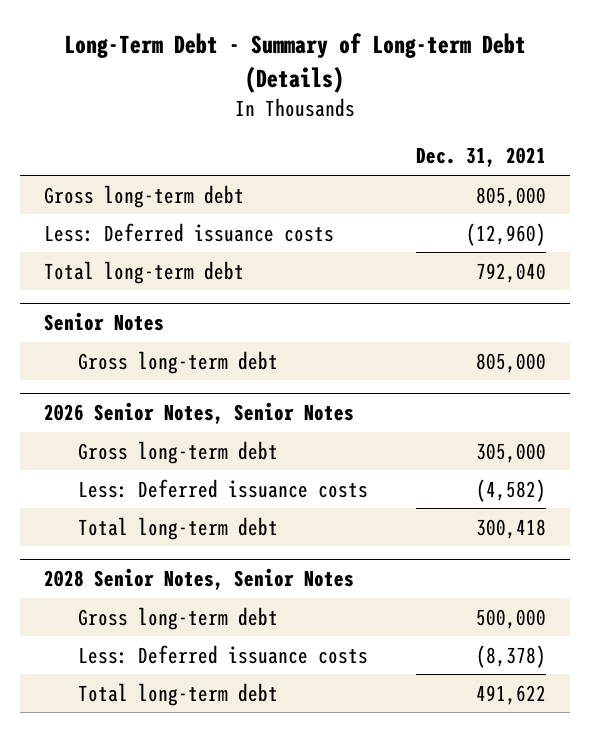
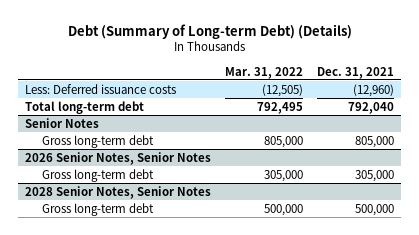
[63,33,526,93] Long-Term Debt - Summary of Long-term Debt (Details) -> [67,23,352,39] Debt (Summary of Long-term Debt) (Details)
none -> [225,66,304,79] Mar. 31, 2022
[44,184,245,208] Gross long-term debt -> none
[77,478,368,498] Less: Deferred issuance costs -> none
[77,516,278,540] Total long-term debt -> none
[77,644,368,664] Less: Deferred issuance costs -> none
[77,682,278,706] Total long-term debt -> none

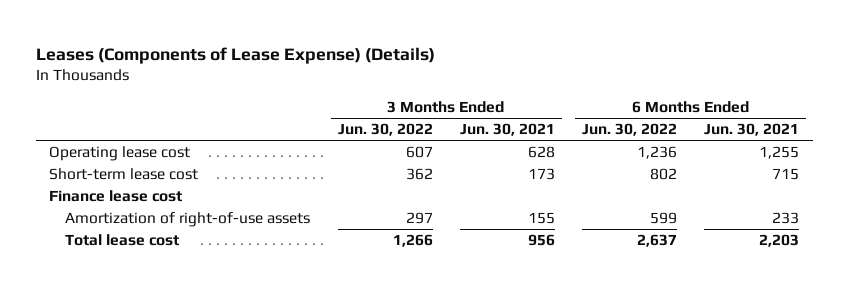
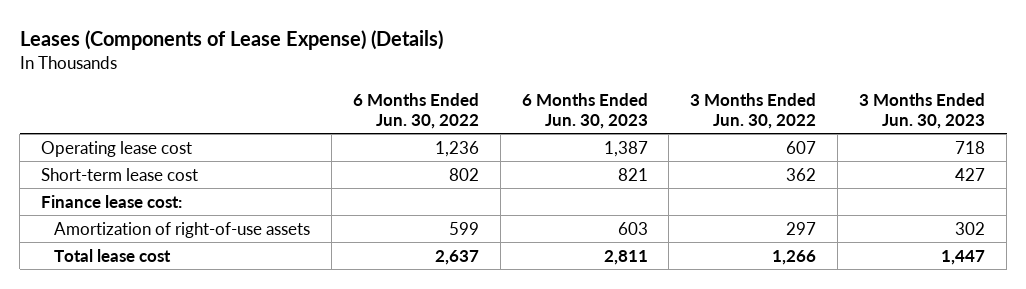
[459,123,555,137] Jun. 30, 2021 -> none
[704,123,800,137] Jun. 30, 2021 -> none
none -> [521,92,648,129] 6 Months Ended Jun. 30, 2023
none -> [859,92,986,129] 3 Months Ended Jun. 30, 2023
[49,190,183,203] Finance lease cost -> [41,194,183,208] Finance lease cost:

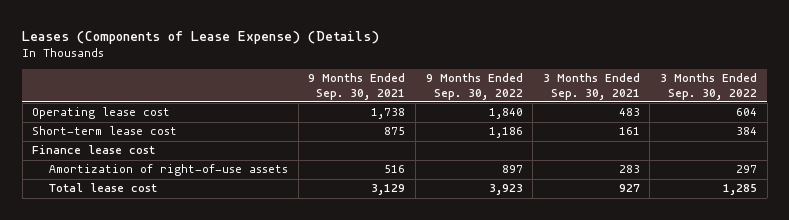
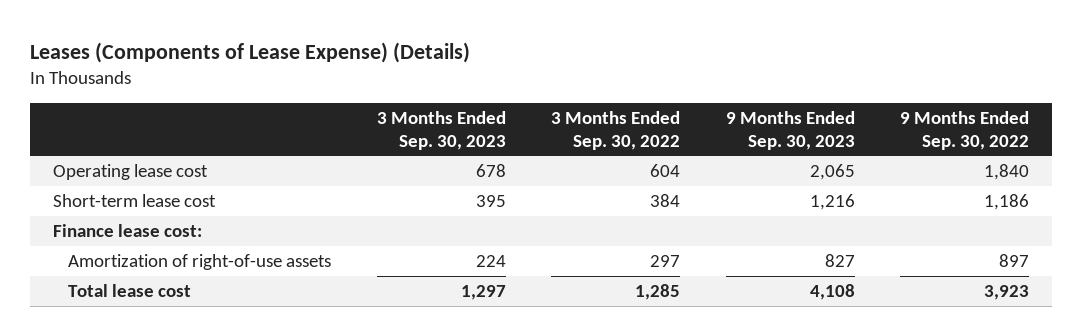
[308,73,406,100] 9 Months Ended Sep. 30, 2021 -> none
[542,73,640,100] 3 Months Ended Sep. 30, 2021 -> none
none -> [376,111,506,150] 3 Months Ended Sep. 30, 2023
none -> [725,111,855,150] 9 Months Ended Sep. 30, 2023
[32,145,156,155] Finance lease cost -> [52,223,202,237] Finance lease cost:

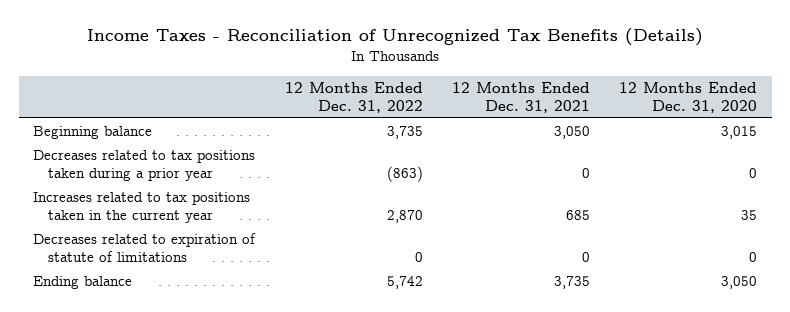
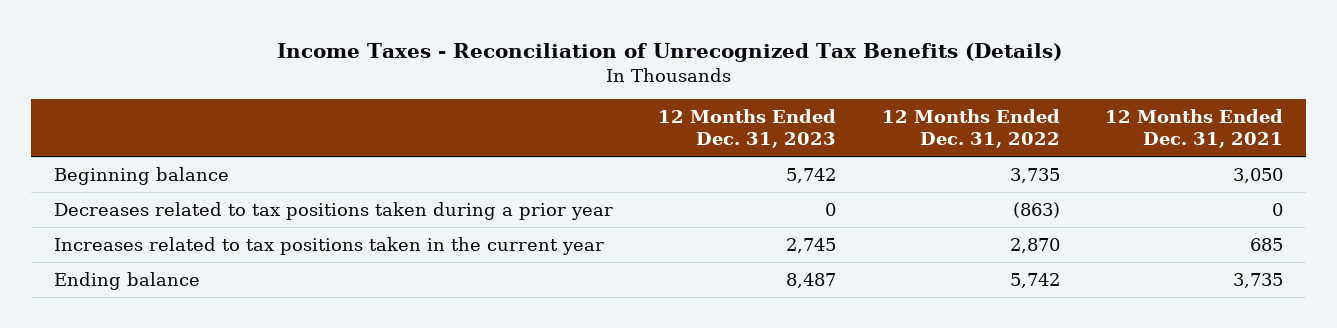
[619,81,758,114] 12 Months Ended Dec. 31, 2020 -> none
none -> [658,108,837,149] 12 Months Ended Dec. 31, 2023
[33,232,257,263] Decreases related to expiration of statute of limitations -> none

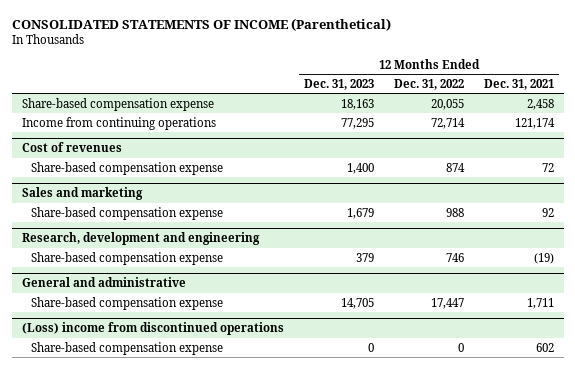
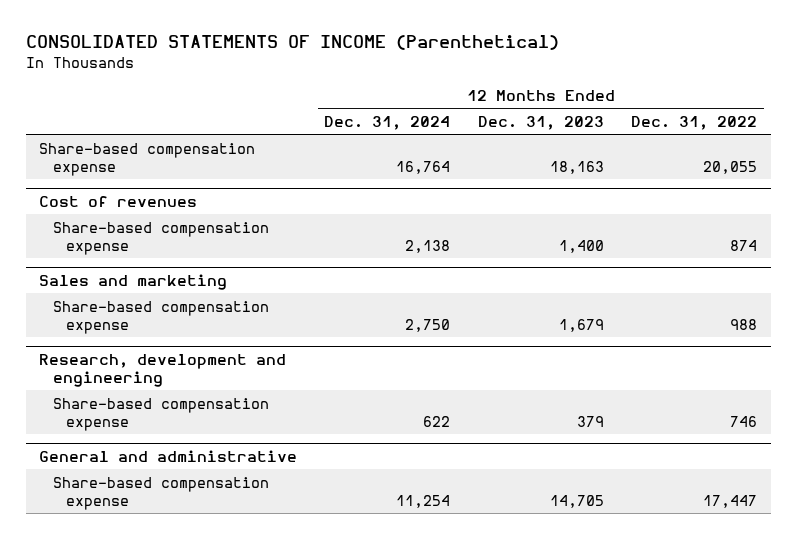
[483,78,554,90] Dec. 31, 2021 -> none
none -> [324,115,451,130] Dec. 31, 2024
[21,116,216,130] Income from continuing operations -> none
[21,322,284,336] (Loss) income from discontinued operations -> none
[30,341,223,355] Share-based compensation expense -> none

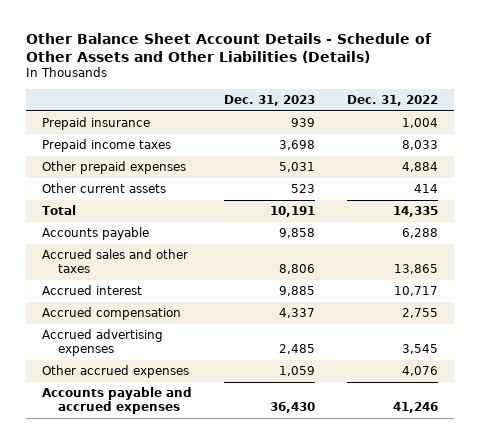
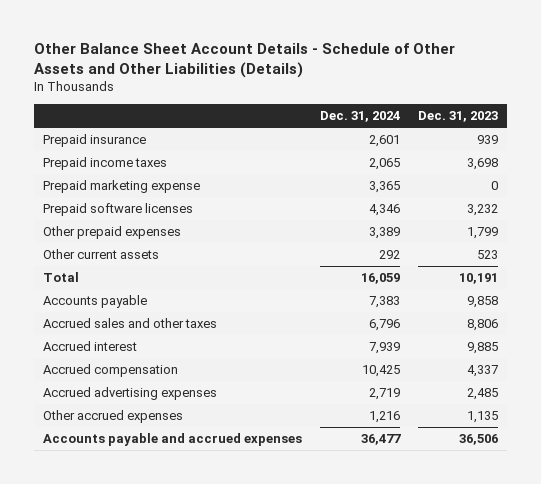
[346,95,438,107] Dec. 31, 2022 -> none
none -> [319,111,400,123] Dec. 31, 2024
none -> [42,180,200,194] Prepaid marketing expense
none -> [42,203,193,217] Prepaid software licenses
[278,162,315,173] 5,031 -> [466,227,498,240] 1,799
[278,366,315,377] 1,059 -> [466,411,498,424] 1,135
[269,402,315,414] 36,430 -> [458,434,498,446] 36,506

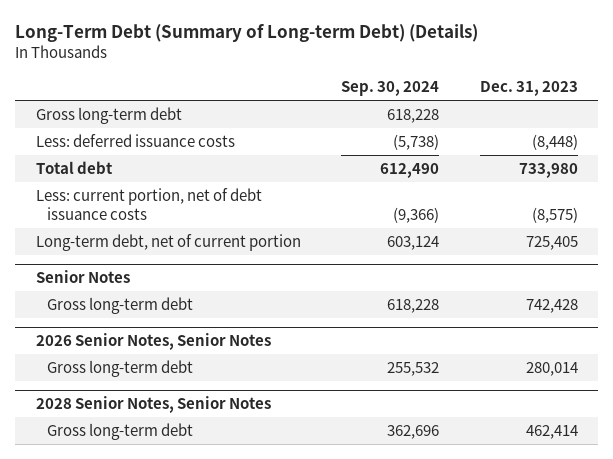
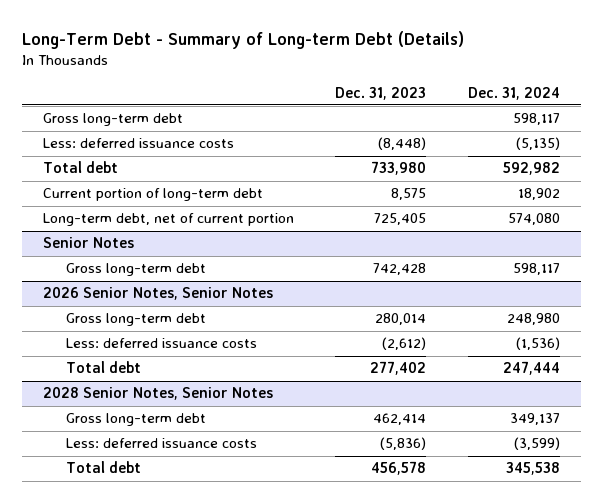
[15,24,479,43] Long-Term Debt (Summary of Long-term Debt) (Details) -> [22,31,465,50] Long-Term Debt - Summary of Long-term Debt (Details)
[341,80,440,96] Sep. 30, 2024 -> none
none -> [467,86,560,100] Dec. 31, 2024
[35,187,262,220] Less: current portion, net of debt issuance costs -> [42,188,263,202] Current portion of long-term debt
[531,206,578,223] (8,575) -> [391,188,427,201] 8,575
none -> [65,338,257,349] Less: deferred issuance costs
none -> [65,361,141,374] Total debt
none -> [65,438,257,449] Less: deferred issuance costs
none -> [65,461,141,474] Total debt

